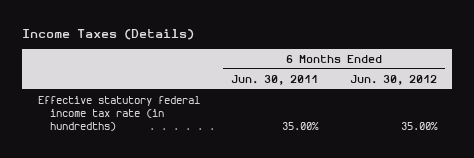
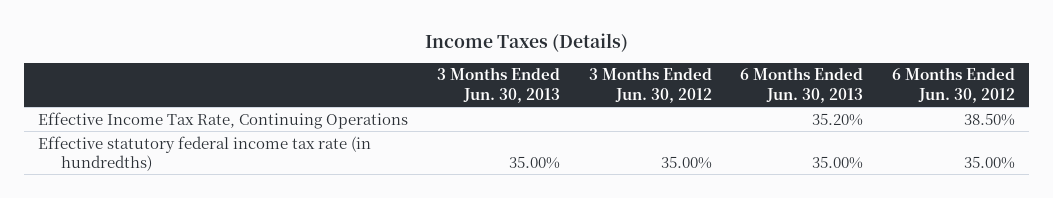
[231,74,319,85] Jun. 30, 2011 -> none
none -> [437,67,561,103] 3 Months Ended Jun. 30, 2013
none -> [588,67,712,103] 3 Months Ended Jun. 30, 2012
none -> [740,67,864,103] 6 Months Ended Jun. 30, 2013
none -> [38,111,409,129] Effective Income Tax Rate, Continuing Operations

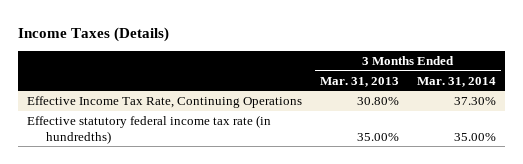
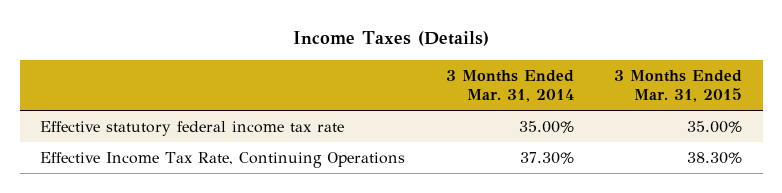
[319,76,399,87] Mar. 31, 2013 -> none
none -> [614,70,743,102] 3 Months Ended Mar. 31, 2015
none -> [40,121,345,137] Effective statutory federal income tax rate
[26,115,271,144] Effective statutory federal income tax rate (in hundredths) -> none

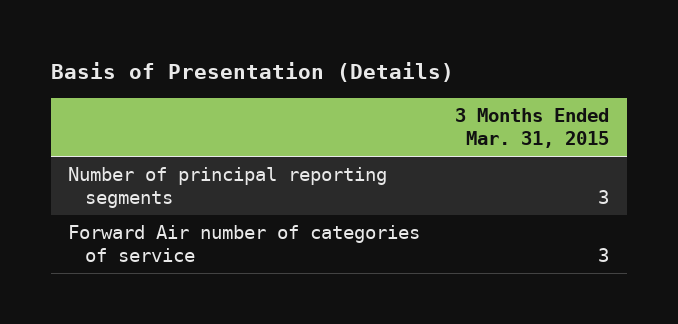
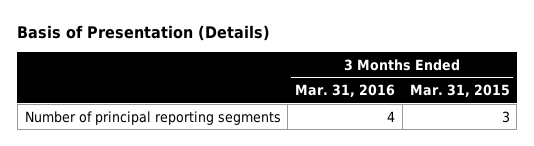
none -> [295,84,396,98] Mar. 31, 2016
[68,225,421,263] Forward Air number of categories of service -> none

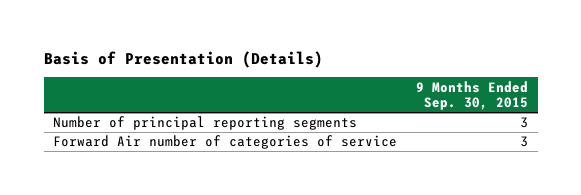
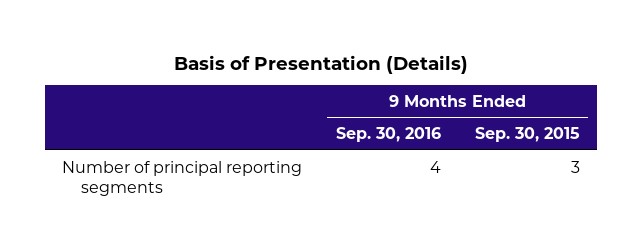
none -> [335,127,441,143] Sep. 30, 2016
[53,135,398,150] Forward Air number of categories of service -> none

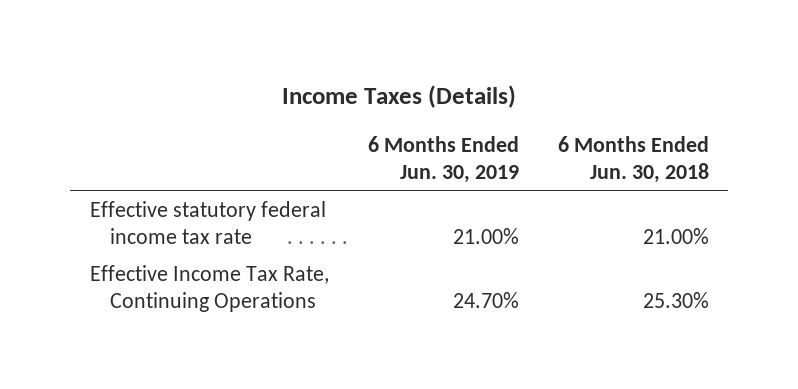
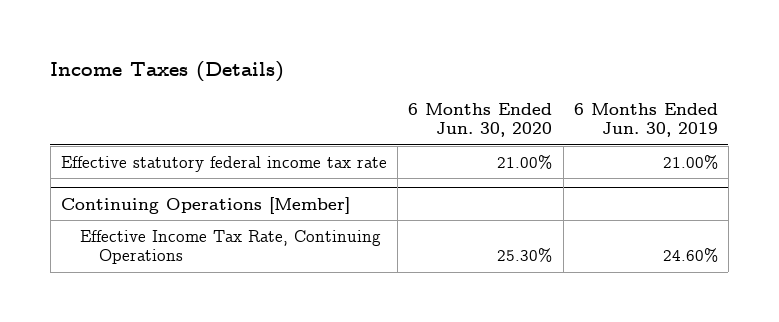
[557,135,709,183] 6 Months Ended Jun. 30, 2018 -> none
none -> [408,102,553,138] 6 Months Ended Jun. 30, 2020
none -> [60,196,350,214] Continuing Operations [Member]
[452,291,519,308] 24.70% -> [662,248,718,263] 24.60%

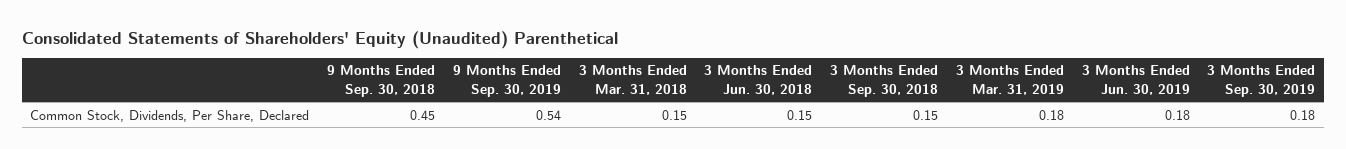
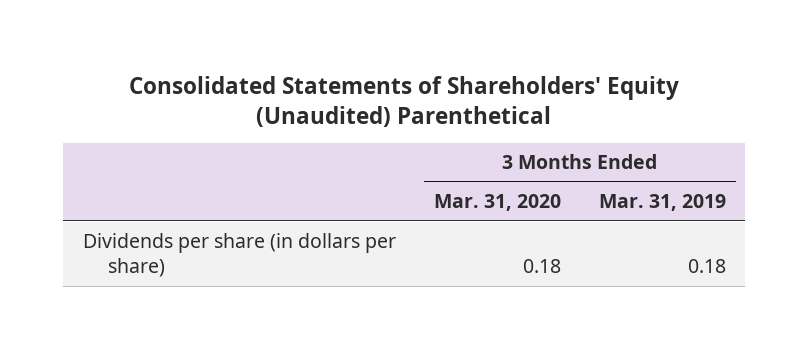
[327,65,436,97] 9 Months Ended Sep. 30, 2018 -> none
[452,65,561,97] 9 Months Ended Sep. 30, 2019 -> none
[578,65,687,95] 3 Months Ended Mar. 31, 2018 -> none
[704,65,813,95] 3 Months Ended Jun. 30, 2018 -> none
[830,65,939,97] 3 Months Ended Sep. 30, 2018 -> none
[1081,65,1190,95] 3 Months Ended Jun. 30, 2019 -> none
[1207,65,1316,97] 3 Months Ended Sep. 30, 2019 -> none
none -> [433,194,561,212] Mar. 31, 2020
[30,109,310,122] Common Stock, Dividends, Per Share, Declared -> [82,233,396,278] Dividends per share (in dollars per share)

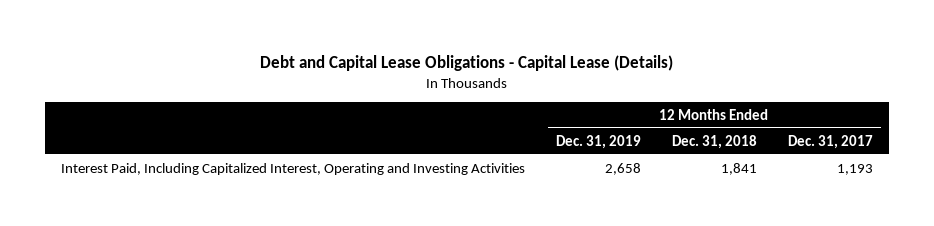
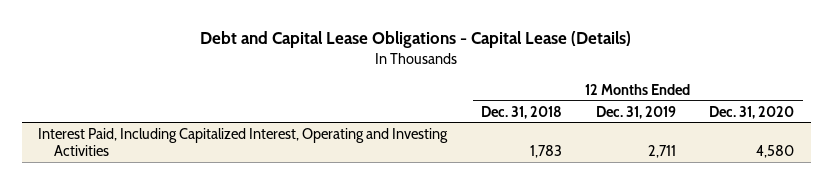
[788,134,874,149] Dec. 31, 2017 -> none
none -> [709,105,795,119] Dec. 31, 2020
[604,162,641,175] 2,658 -> [647,145,676,159] 2,711
[720,162,757,175] 1,841 -> [530,145,563,159] 1,783

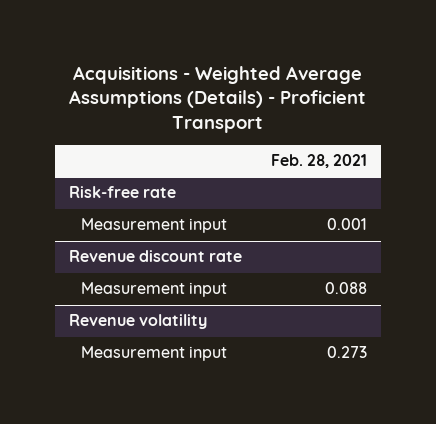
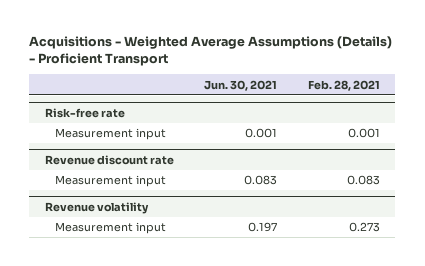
none -> [204,79,278,91] Jun. 30, 2021
[324,282,367,295] 0.088 -> [346,175,380,186] 0.083

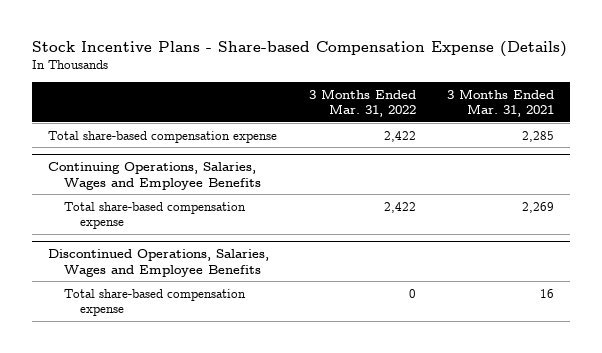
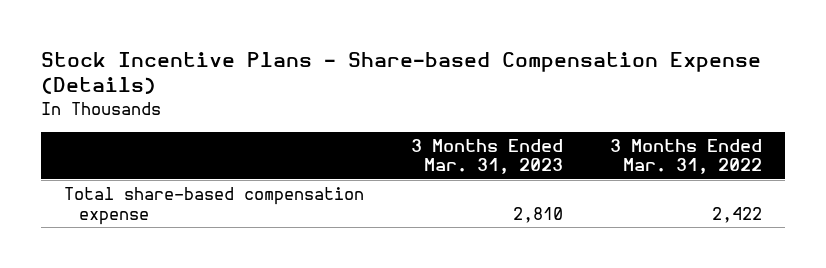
[447,88,555,118] 3 Months Ended Mar. 31, 2021 -> none
none -> [410,138,563,175] 3 Months Ended Mar. 31, 2023
[47,162,261,190] Continuing Operations, Salaries, Wages and Employee Benefits -> none
[63,201,246,229] Total share-based compensation expense -> none
[47,249,269,277] Discontinued Operations, Salaries, Wages and Employee Benefits -> none
[63,288,246,316] Total share-based compensation expense -> none

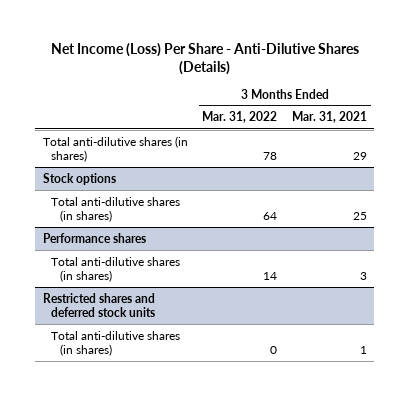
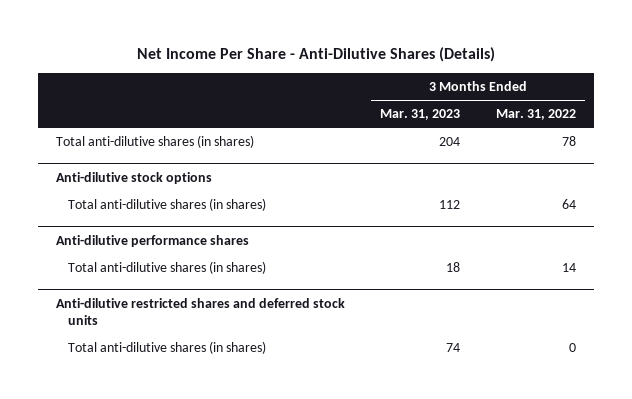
[50,42,359,75] Net Income (Loss) Per Share - Anti-Dilutive Shares (Details) -> [136,47,495,63] Net Income Per Share - Anti-Dilutive Shares (Details)
[292,111,368,124] Mar. 31, 2021 -> none
none -> [380,109,461,121] Mar. 31, 2023
[42,172,116,185] Stock options -> [55,171,212,184] Anti-dilutive stock options
[42,232,146,243] Performance shares -> [55,234,249,247] Anti-dilutive performance shares
[42,292,156,318] Restricted shares and deferred stock units -> [55,297,345,325] Anti-dilutive restricted shares and deferred stock units

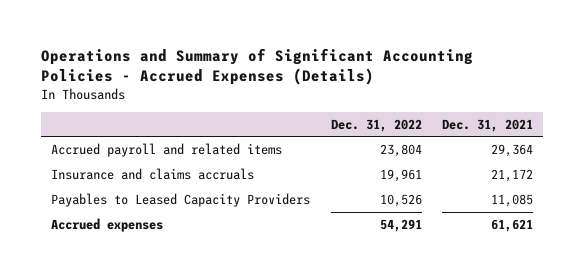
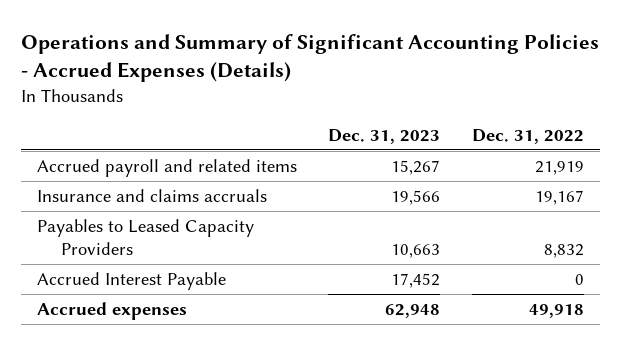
[442,118,534,132] Dec. 31, 2021 -> none
none -> [328,129,441,145] Dec. 31, 2023
[379,143,422,157] 23,804 -> [534,160,584,175] 21,919
[379,168,422,182] 19,961 -> [534,189,584,205] 19,167
[379,193,422,207] 10,526 -> [543,244,584,259] 8,832
none -> [36,271,226,290] Accrued Interest Payable
[379,218,422,232] 54,291 -> [528,303,584,318] 49,918

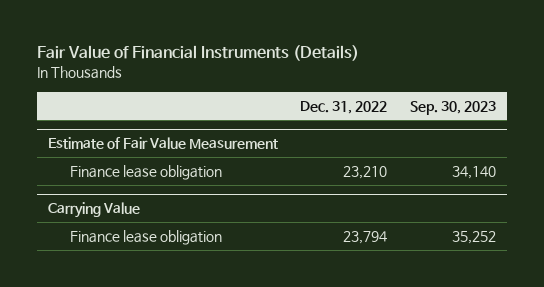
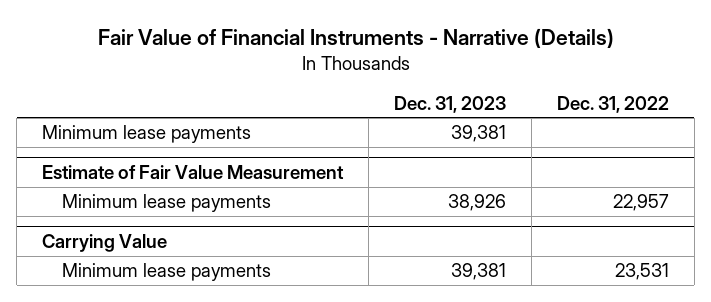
[36,45,359,62] Fair Value of Financial Instruments (Details) -> [97,28,614,49] Fair Value of Financial Instruments - Narrative (Details)
[409,100,496,115] Sep. 30, 2023 -> none
none -> [394,95,507,113] Dec. 31, 2023
none -> [42,125,252,144] Minimum lease payments
[69,165,222,181] Finance lease obligation -> [62,194,272,213] Minimum lease payments
[343,166,388,180] 23,210 -> [612,194,669,212] 22,957
[69,230,222,246] Finance lease obligation -> [62,263,272,282] Minimum lease payments
[343,231,388,245] 23,794 -> [614,263,669,281] 23,531

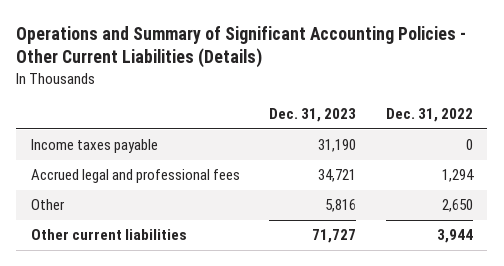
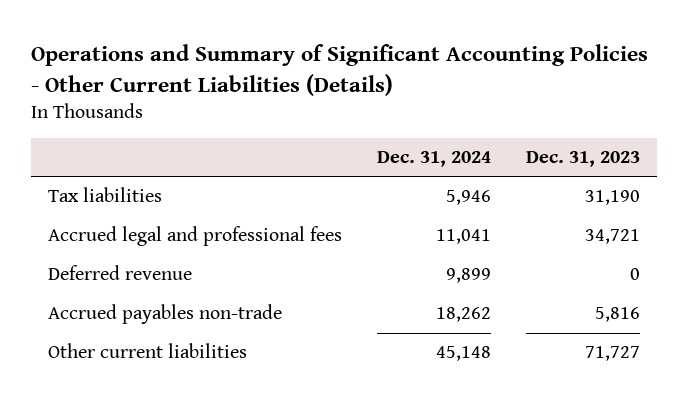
[385,108,473,123] Dec. 31, 2022 -> none
none -> [377,150,492,167] Dec. 31, 2024
[31,139,159,154] Income taxes payable -> [48,187,163,203] Tax liabilities
none -> [48,265,193,281] Deferred revenue
[31,199,66,211] Other -> [48,304,283,325] Accrued payables non-trade

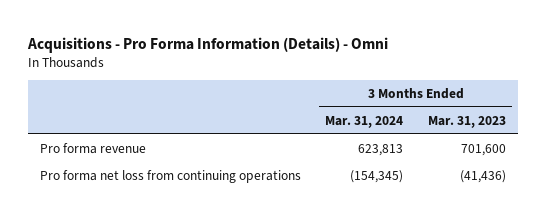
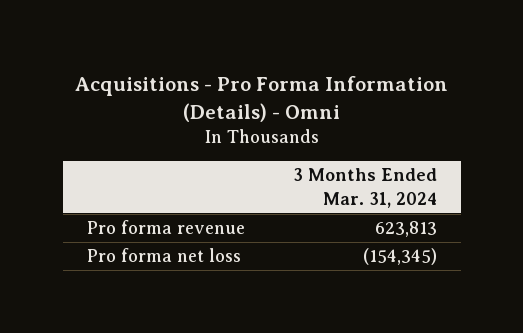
[427,115,506,128] Mar. 31, 2023 -> none
[39,169,301,183] Pro forma net loss from continuing operations -> [86,248,241,263] Pro forma net loss

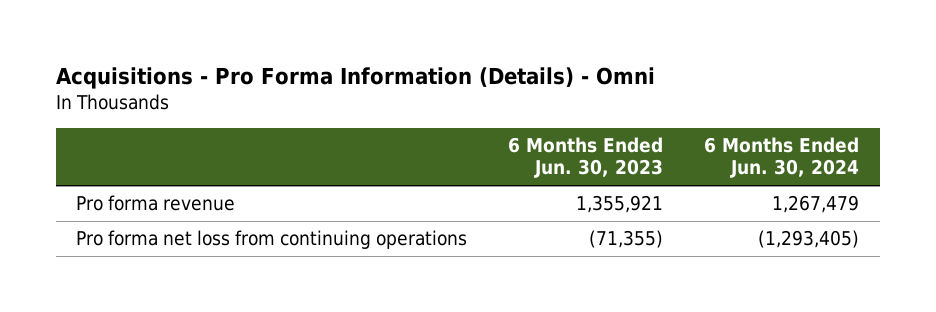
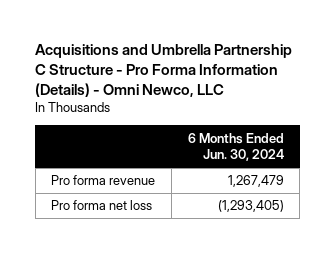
[55,67,655,90] Acquisitions - Pro Forma Information (Details) - Omni -> [35,44,293,98] Acquisitions and Umbrella Partnership C Structure - Pro Forma Information (Details) - Omni Newco, LLC
[508,137,664,179] 6 Months Ended Jun. 30, 2023 -> none
[76,230,468,250] Pro forma net loss from continuing operations -> [51,200,153,211] Pro forma net loss

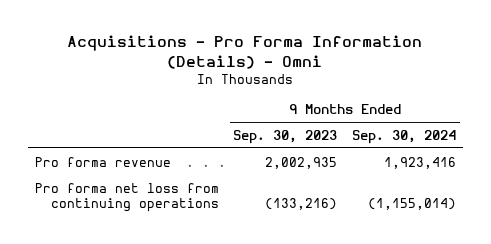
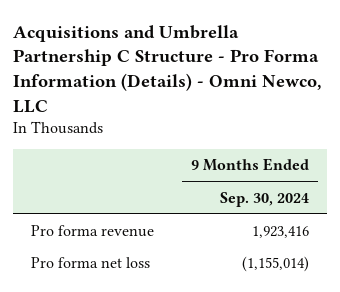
[67,35,423,69] Acquisitions - Pro Forma Information (Details) - Omni -> [12,24,322,113] Acquisitions and Umbrella Partnership C Structure - Pro Forma Information (Details) - Omni Newco, LLC
[233,129,338,144] Sep. 30, 2023 -> none
[34,182,219,213] Pro forma net loss from continuing operations -> [31,257,151,269] Pro forma net loss

